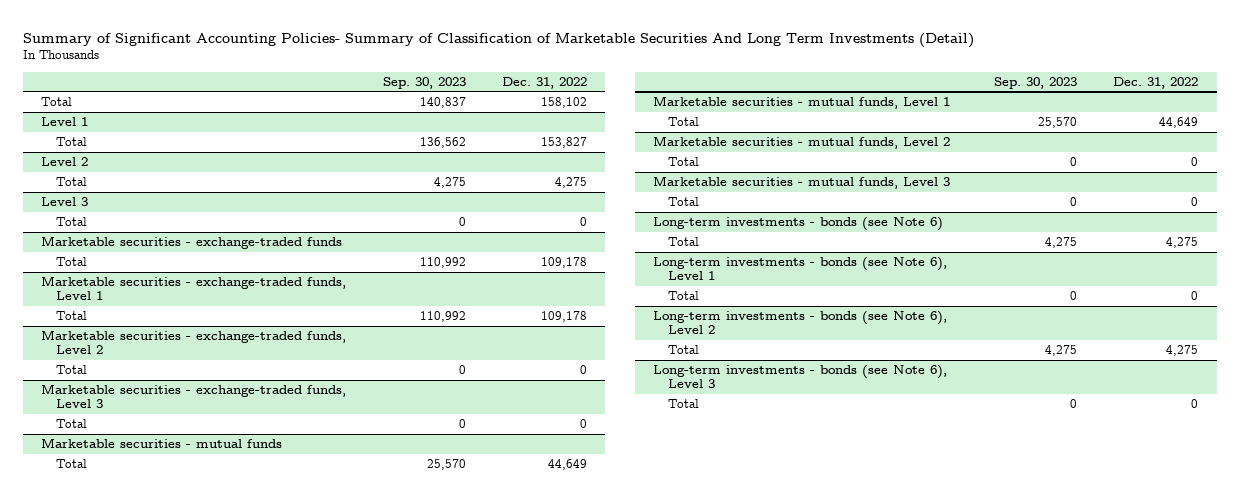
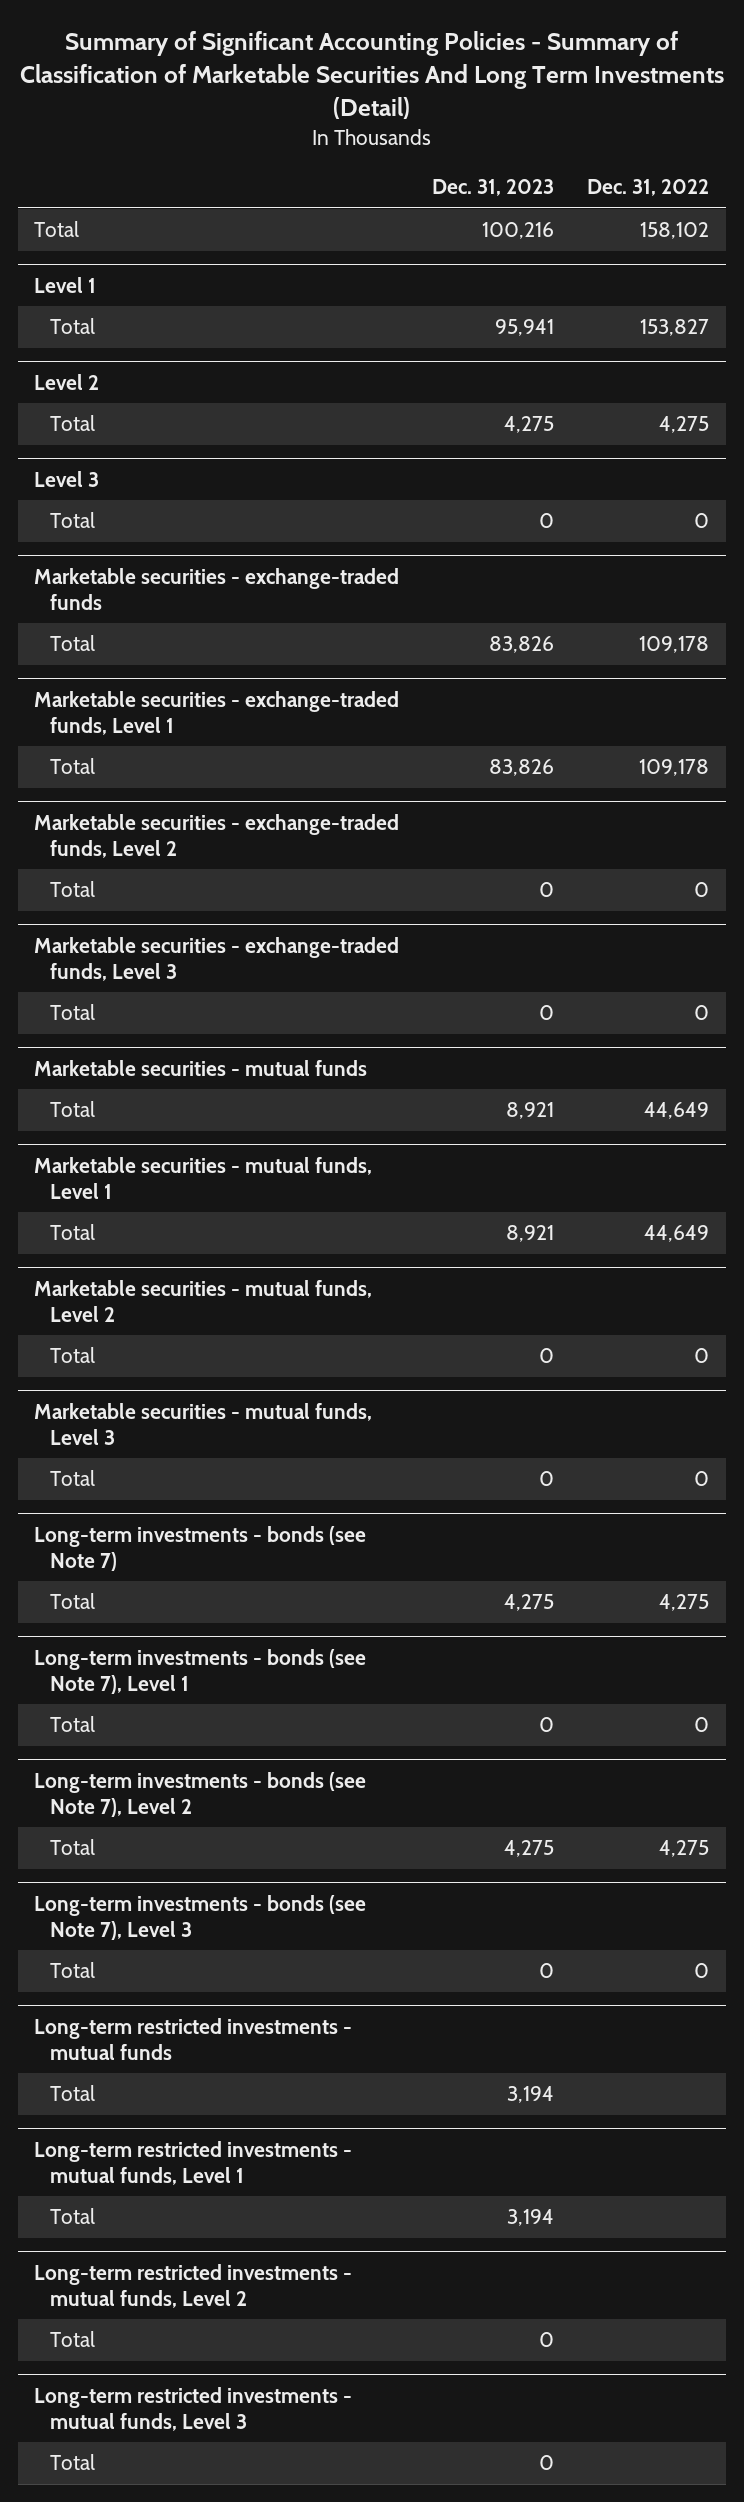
[23,32,975,48] Summary of Significant Accounting Policies- Summary of Classification of Marketable Securities And Long Term Investments (Detail) -> [19,31,724,120] Summary of Significant Accounting Policies - Summary of Classification of Marketable Securities And Long Term Investments (Detail)
[382,76,466,89] Sep. 30, 2023 -> none
none -> [432,179,555,197] Dec. 31, 2023
[653,217,944,232] Long-term investments - bonds (see Note 6) -> [34,1525,367,1571] Long-term investments - bonds (see Note 7)
[653,257,948,281] Long-term investments - bonds (see Note 6), Level 1 -> [34,1648,367,1694] Long-term investments - bonds (see Note 7), Level 1
[653,311,948,335] Long-term investments - bonds (see Note 6), Level 2 -> [34,1771,367,1817] Long-term investments - bonds (see Note 7), Level 2
[653,365,948,389] Long-term investments - bonds (see Note 6), Level 3 -> [34,1894,367,1940] Long-term investments - bonds (see Note 7), Level 3
none -> [34,2017,353,2060] Long-term restricted investments - mutual funds
none -> [50,2085,96,2102] Total
none -> [34,2140,353,2185] Long-term restricted investments - mutual funds, Level 1
none -> [50,2208,96,2225] Total
none -> [34,2263,353,2308] Long-term restricted investments - mutual funds, Level 2
none -> [50,2331,96,2348] Total
none -> [34,2386,353,2431] Long-term restricted investments - mutual funds, Level 3
none -> [50,2454,96,2471] Total

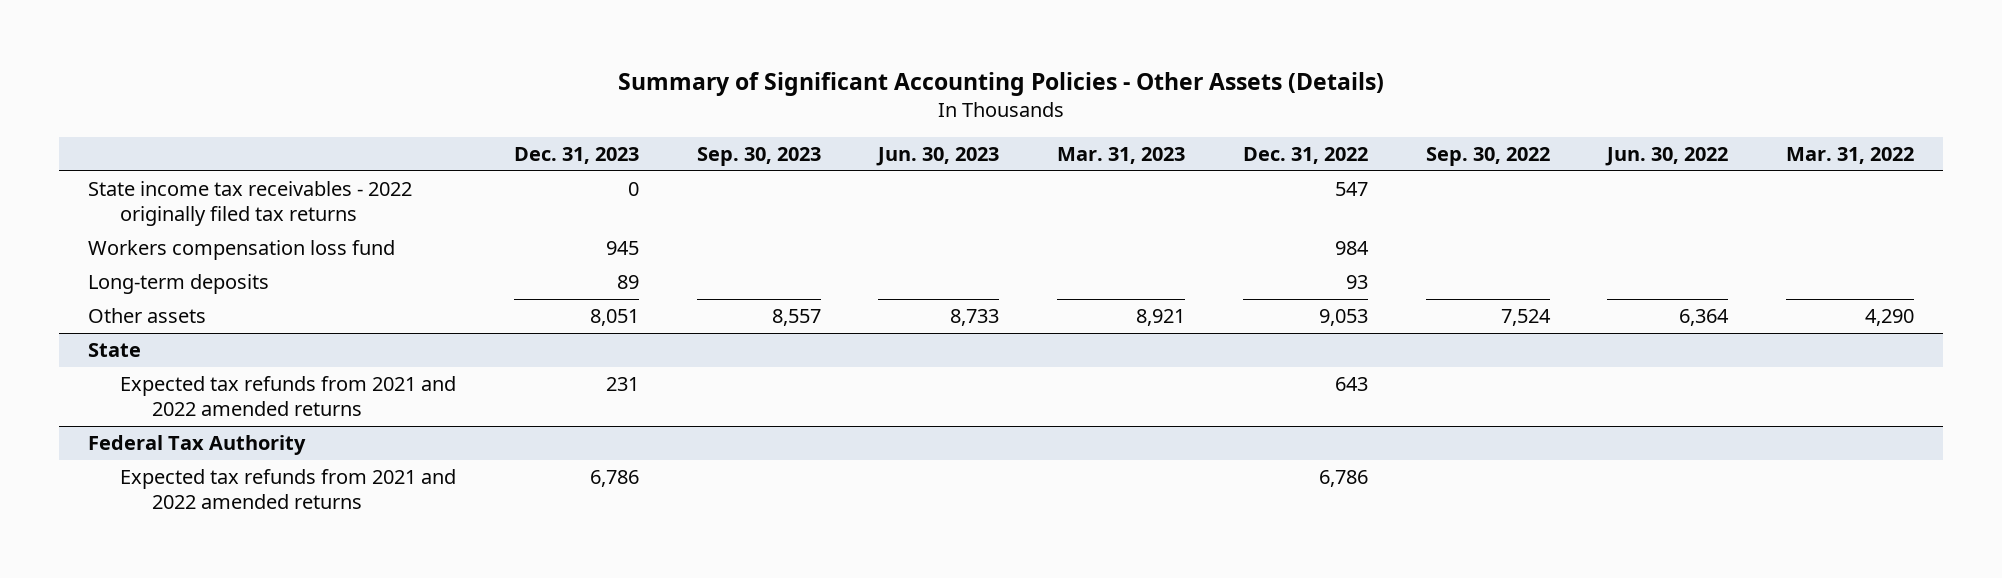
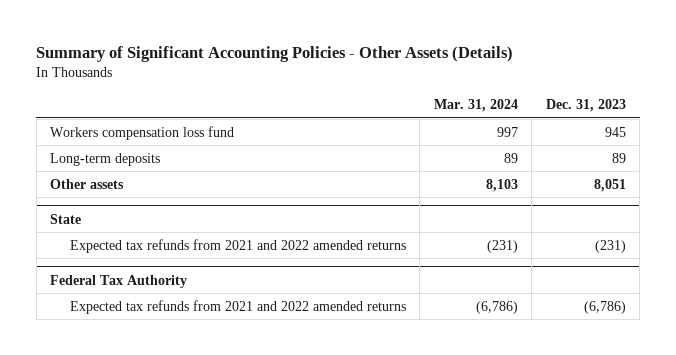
[696,147,821,167] Sep. 30, 2023 -> none
[876,147,1000,167] Jun. 30, 2023 -> none
[1057,147,1186,165] Mar. 31, 2023 -> none
[1242,147,1368,165] Dec. 31, 2022 -> none
[1425,147,1550,167] Sep. 30, 2022 -> none
[1605,147,1729,167] Jun. 30, 2022 -> none
[1786,147,1915,165] Mar. 31, 2022 -> none
none -> [433,99,518,113] Mar. 31, 2024
[88,181,413,227] State income tax receivables - 2022 originally filed tax returns -> none
[605,377,639,392] 231 -> [594,239,626,253] (231)
[589,470,639,488] 6,786 -> [583,300,626,314] (6,786)

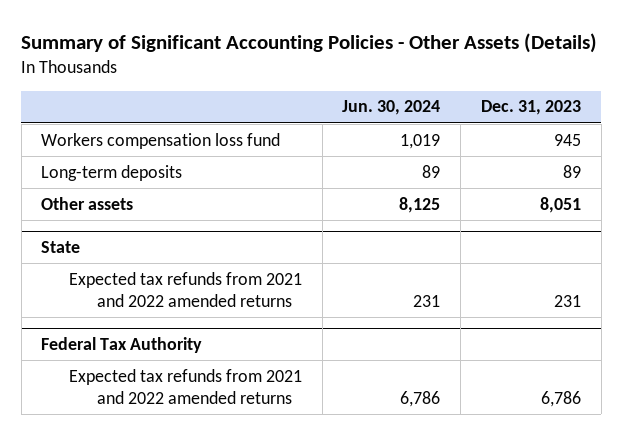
[433,99,518,113] Mar. 31, 2024 -> none
none -> [342,100,441,116] Jun. 30, 2024
[594,239,626,253] (231) -> [553,295,581,308] 231
[583,300,626,314] (6,786) -> [540,391,581,408] 6,786

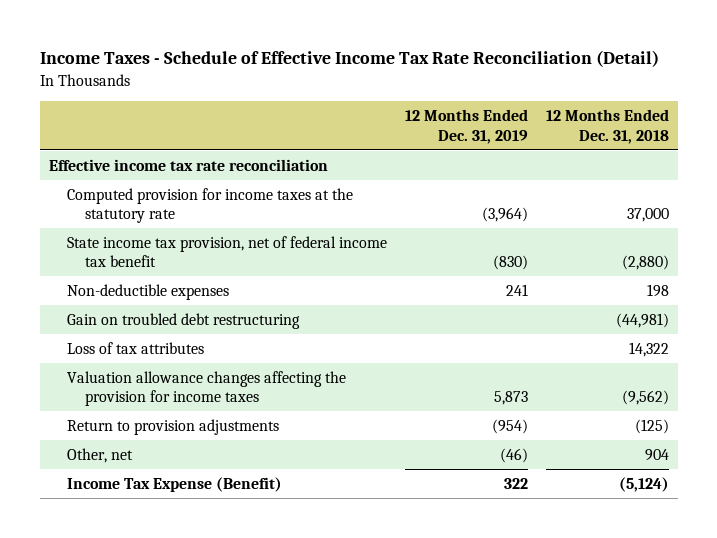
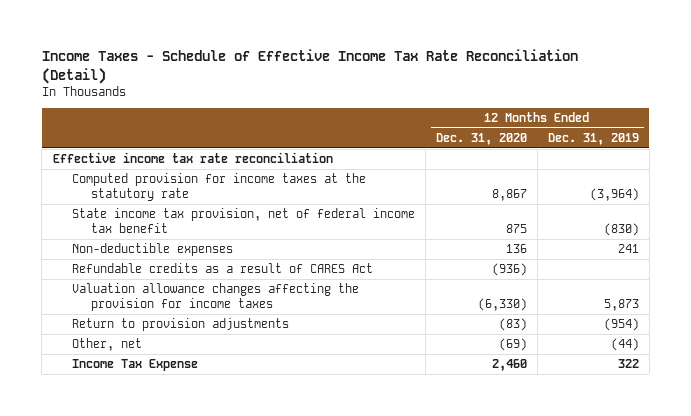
[545,109,669,144] 12 Months Ended Dec. 31, 2018 -> none
none -> [435,132,527,145] Dec. 31, 2020
[66,312,300,329] Gain on troubled debt restructuring -> none
[66,341,204,354] Loss of tax attributes -> none
none -> [71,263,373,274] Refundable credits as a result of CARES Act
[499,447,528,463] (46) -> [610,338,639,352] (44)
[66,476,282,492] Income Tax Expense (Benefit) -> [71,359,198,372] Income Tax Expense

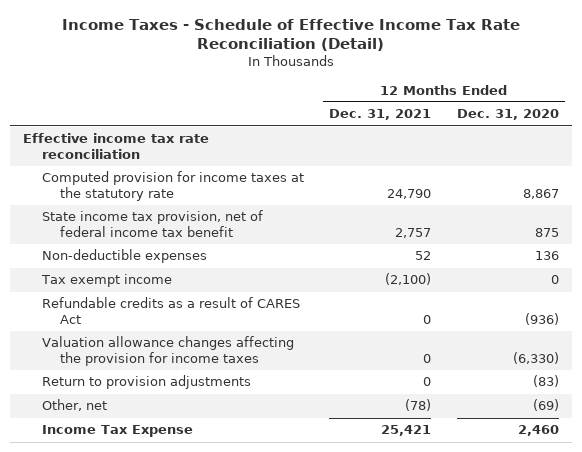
[547,132,639,145] Dec. 31, 2019 -> none
none -> [329,109,432,121] Dec. 31, 2021
none -> [40,274,172,288] Tax exempt income

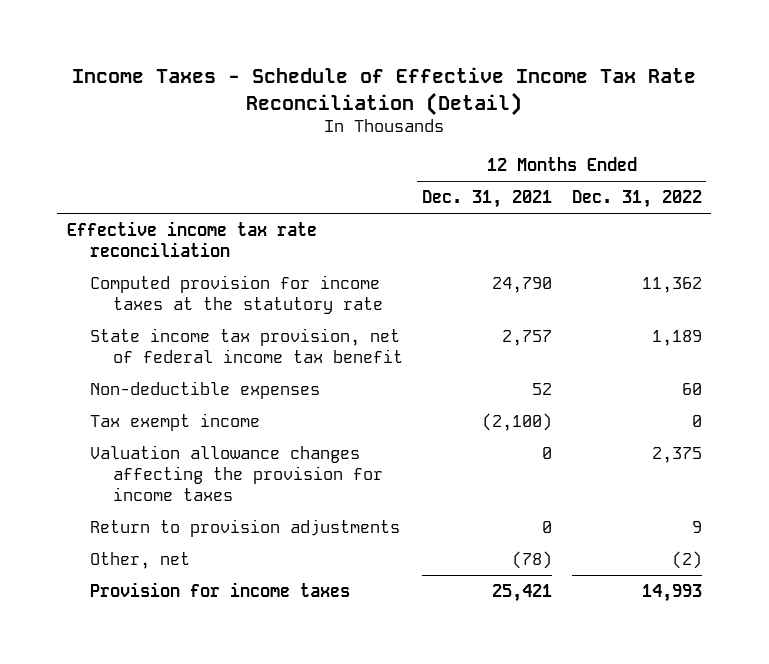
[457,109,560,121] Dec. 31, 2020 -> none
none -> [571,190,702,209] Dec. 31, 2022
[41,297,300,324] Refundable credits as a result of CARES Act -> none
[41,425,193,438] Income Tax Expense -> [89,581,350,597] Provision for income taxes

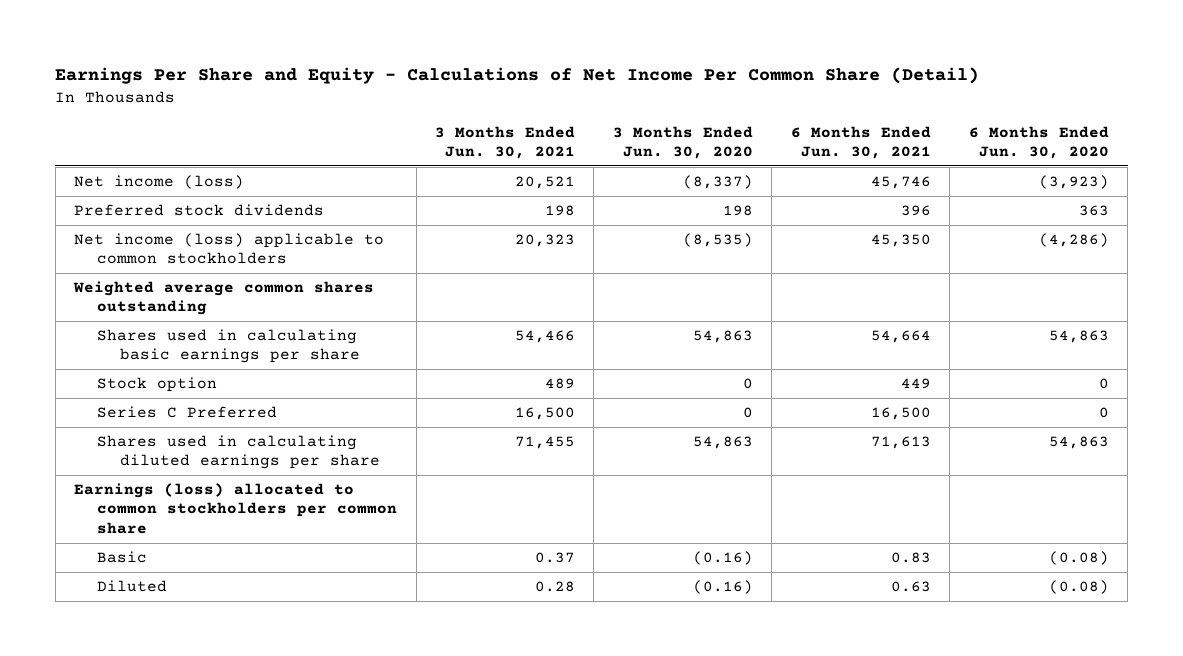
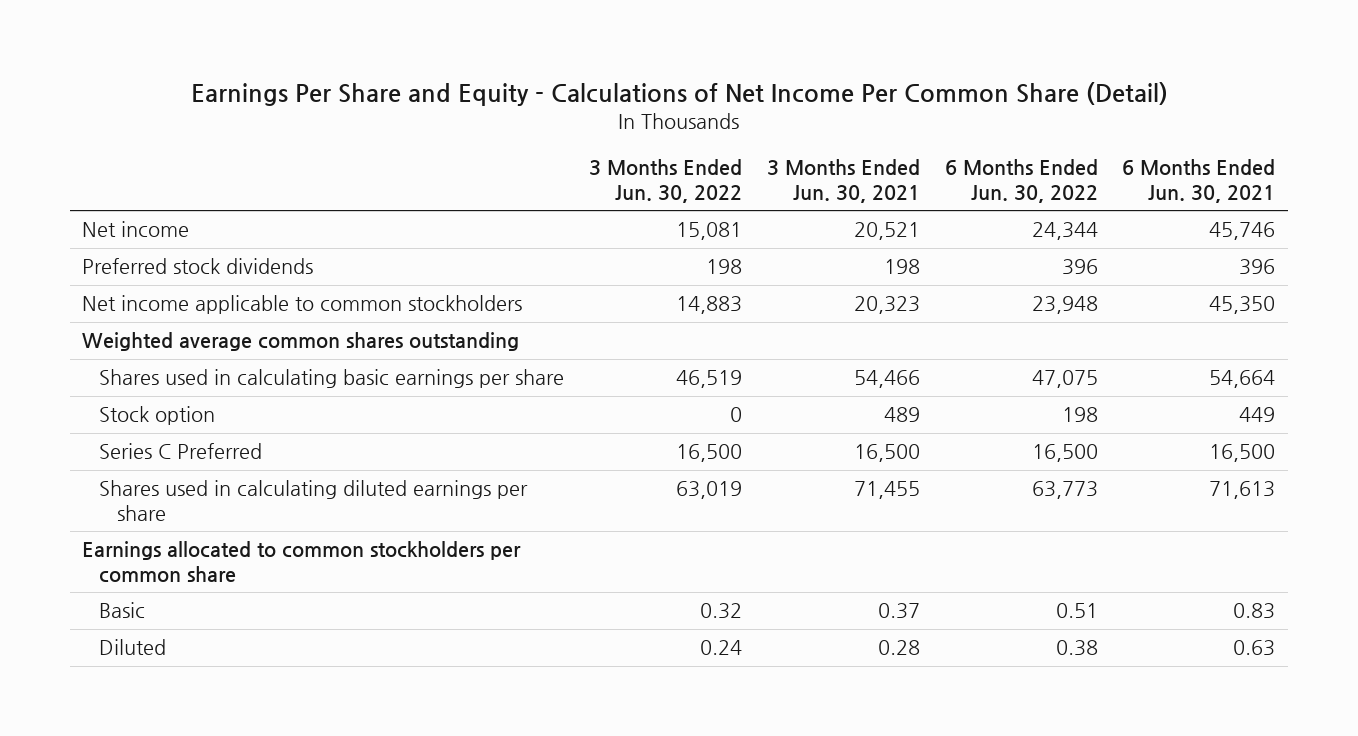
[612,125,753,160] 3 Months Ended Jun. 30, 2020 -> none
[968,125,1109,160] 6 Months Ended Jun. 30, 2020 -> none
none -> [589,159,743,203] 3 Months Ended Jun. 30, 2022
none -> [944,159,1098,203] 6 Months Ended Jun. 30, 2022
[74,175,245,190] Net income (loss) -> [82,221,190,238] Net income
[74,233,385,265] Net income (loss) applicable to common stockholders -> [82,295,523,315] Net income applicable to common stockholders
[74,483,398,534] Earnings (loss) allocated to common stockholders per common share -> [82,541,522,584] Earnings allocated to common stockholders per common share

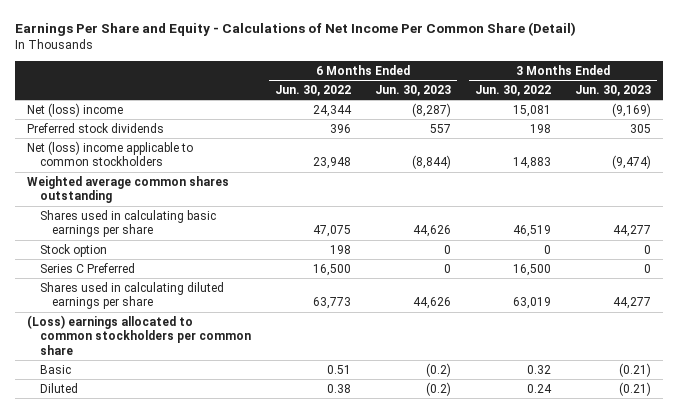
[766,159,920,203] 3 Months Ended Jun. 30, 2021 -> none
[1122,159,1276,203] 6 Months Ended Jun. 30, 2021 -> none
none -> [374,85,451,97] Jun. 30, 2023
none -> [574,85,651,97] Jun. 30, 2023
[82,221,190,238] Net income -> [26,102,123,117] Net (loss) income
[82,295,523,315] Net income applicable to common stockholders -> [26,140,193,167] Net (loss) income applicable to common stockholders
[82,541,522,584] Earnings allocated to common stockholders per common share -> [26,314,251,355] (Loss) earnings allocated to common stockholders per common share

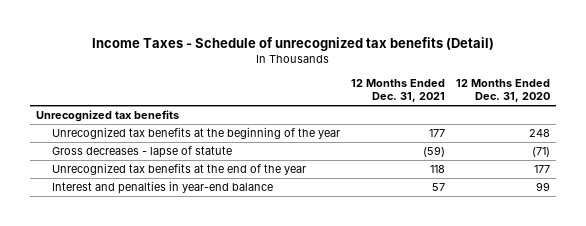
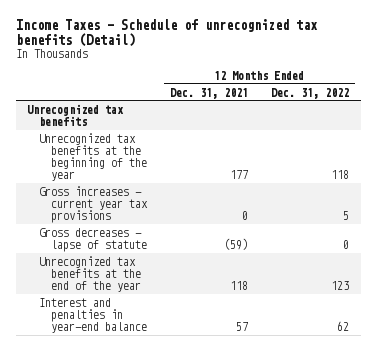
[456,78,551,103] 12 Months Ended Dec. 31, 2020 -> none
none -> [271,87,350,99] Dec. 31, 2022
none -> [38,185,148,223] Gross increases - current year tax provisions

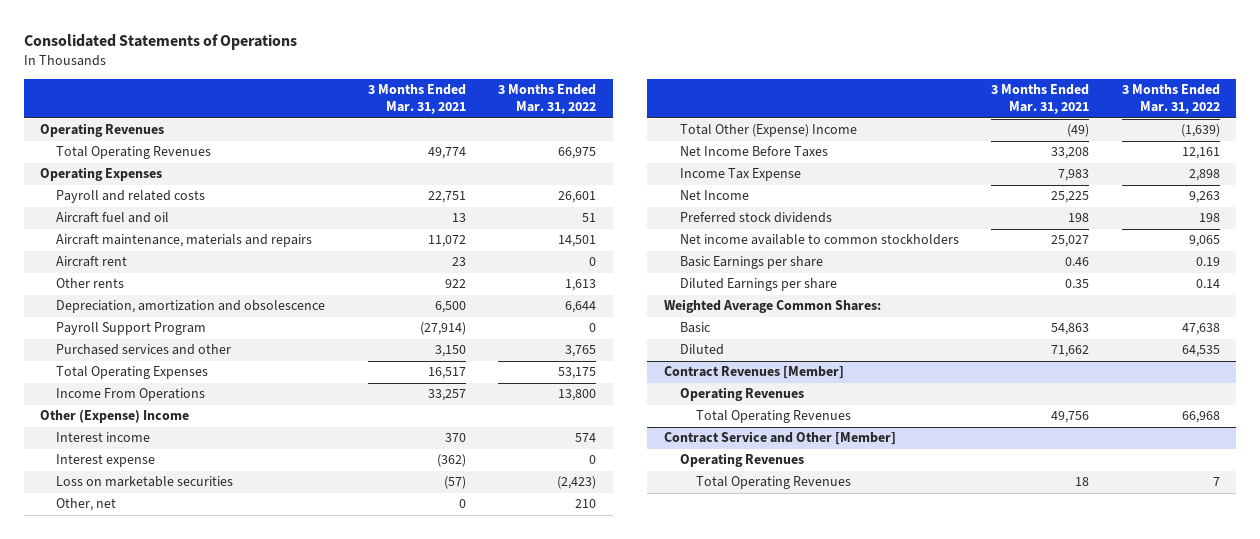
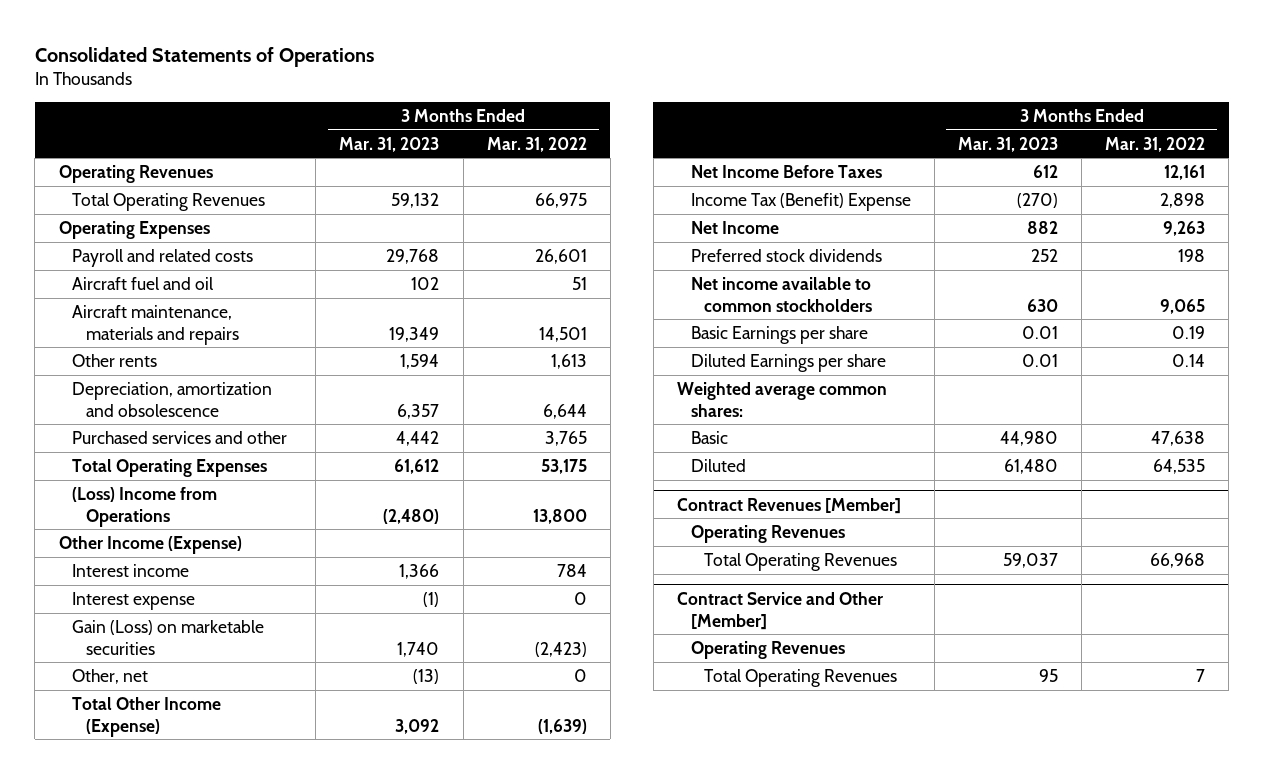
[367,83,466,115] 3 Months Ended Mar. 31, 2021 -> none
none -> [339,136,440,152] Mar. 31, 2023
[56,256,128,268] Aircraft rent -> none
[56,322,207,336] Payroll Support Program -> none
[56,388,206,402] Income From Operations -> [72,486,218,527] (Loss) Income from Operations
[40,410,190,424] Other (Expense) Income -> [58,535,242,554] Other Income (Expense)
[575,433,597,443] 574 -> [556,563,587,577] 784
[56,476,234,488] Loss on marketable securities -> [72,619,265,655] Gain (Loss) on marketable securities
[575,499,597,509] 210 -> [573,668,587,682] 0
[679,124,857,138] Total Other (Expense) Income -> [72,696,222,737] Total Other Income (Expense)
[679,168,801,182] Income Tax Expense -> [690,192,911,211] Income Tax (Benefit) Expense
[663,299,881,314] Weighted Average Common Shares: -> [677,381,888,417] Weighted average common shares:

